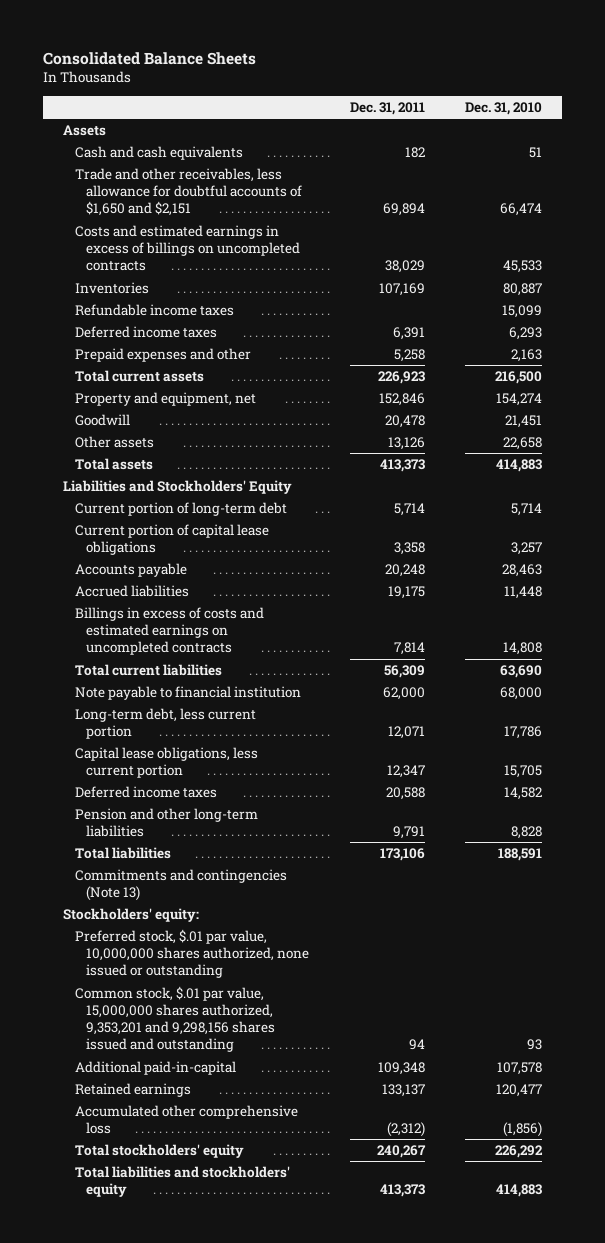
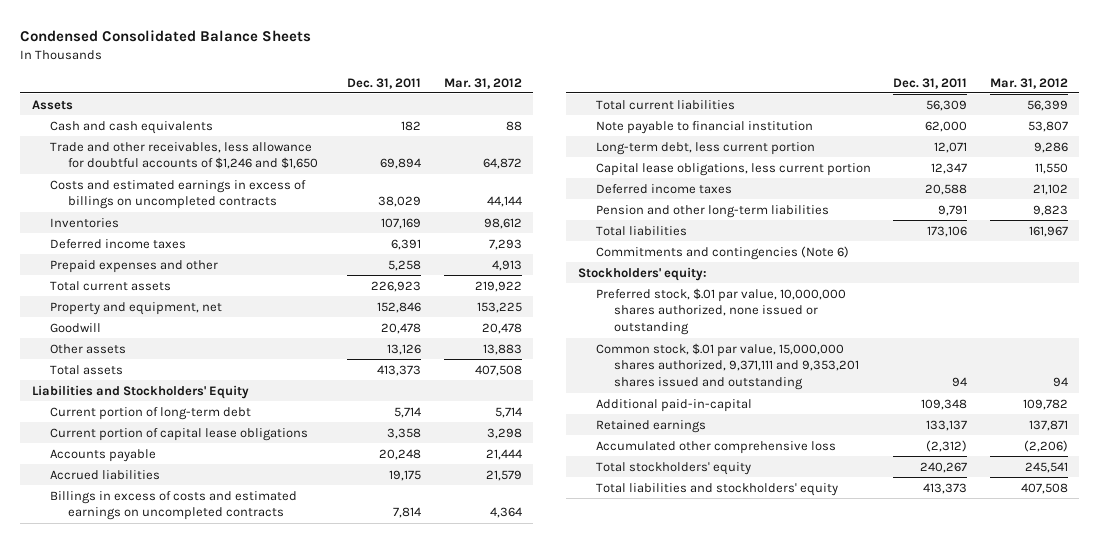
[43,52,257,66] Consolidated Balance Sheets -> [20,29,312,42] Condensed Consolidated Balance Sheets
[465,101,543,115] Dec. 31, 2010 -> none
none -> [444,77,523,89] Mar. 31, 2012
[74,168,303,217] Trade and other receivables, less allowance for doubtful accounts of $1,650 and $2,151 -> [49,141,318,170] Trade and other receivables, less allowance for doubtful accounts of $1,246 and $1,650
[74,304,234,317] Refundable income taxes -> none
[74,869,287,902] Commitments and contingencies (Note 13) -> [595,245,849,260] Commitments and contingencies (Note 6)
[74,986,276,1053] Common stock, $.01 par value, 15,000,000 shares authorized, 9,353,201 and 9,298,156 shares issued and outstanding -> [595,342,859,391] Common stock, $.01 par value, 15,000,000 shares authorized, 9,371,111 and 9,353,201 shares issued and outstanding

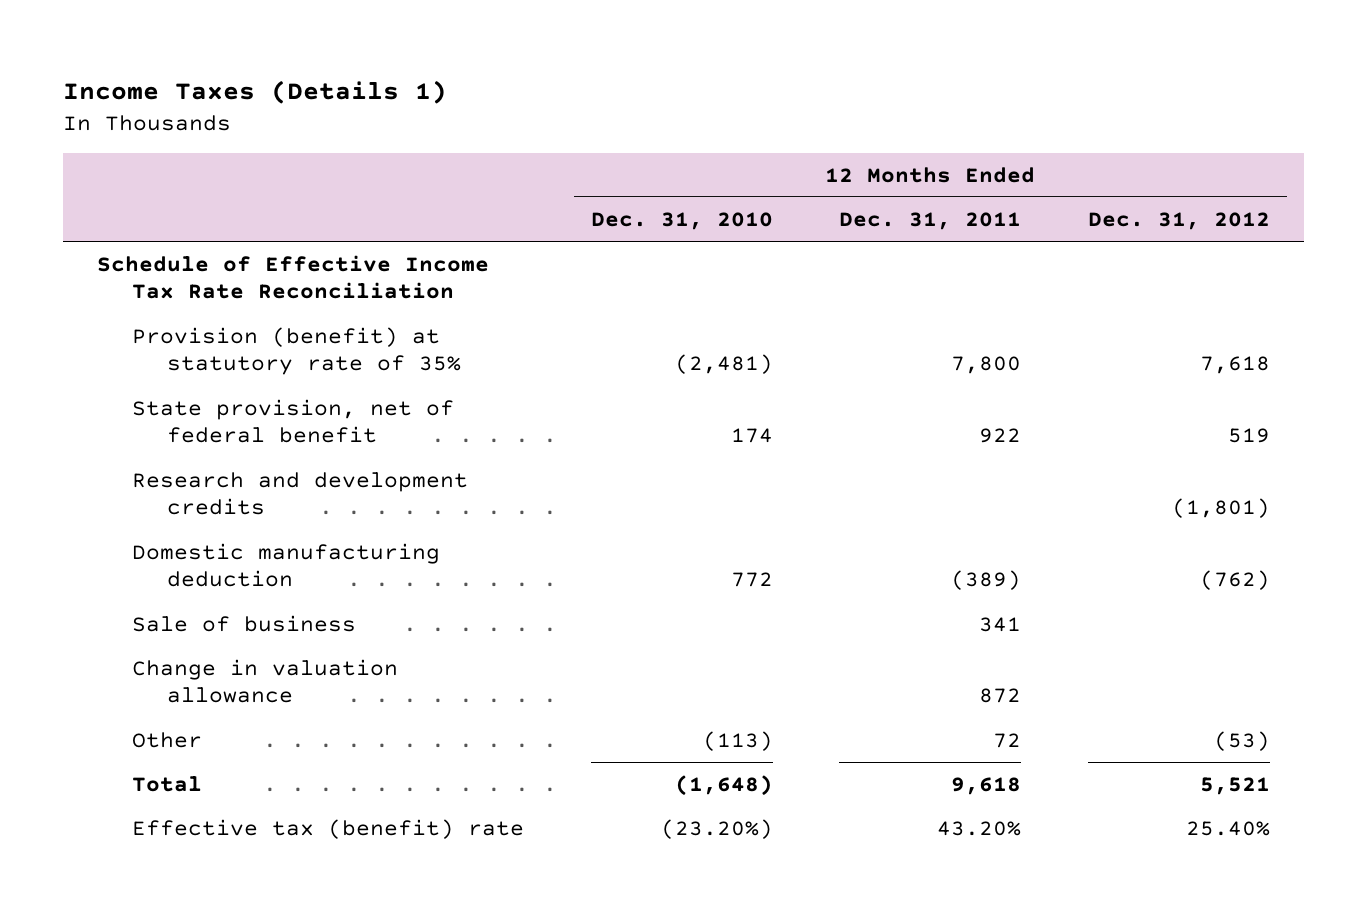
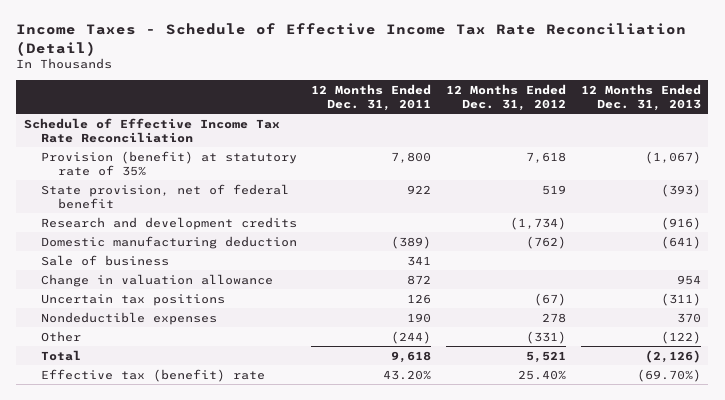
[63,79,448,104] Income Taxes (Details 1) -> [16,23,687,56] Income Taxes - Schedule of Effective Income Tax Rate Reconciliation (Detail)
[590,211,773,230] Dec. 31, 2010 -> none
none -> [580,83,701,111] 12 Months Ended Dec. 31, 2013
[1172,498,1271,519] (1,801) -> [510,216,567,230] (1,734)
none -> [40,293,225,306] Uncertain tax positions
none -> [40,311,217,325] Nondeductible expenses
[993,732,1022,748] 72 -> [391,330,432,344] (244)
[1214,730,1271,751] (53) -> [526,330,567,344] (331)

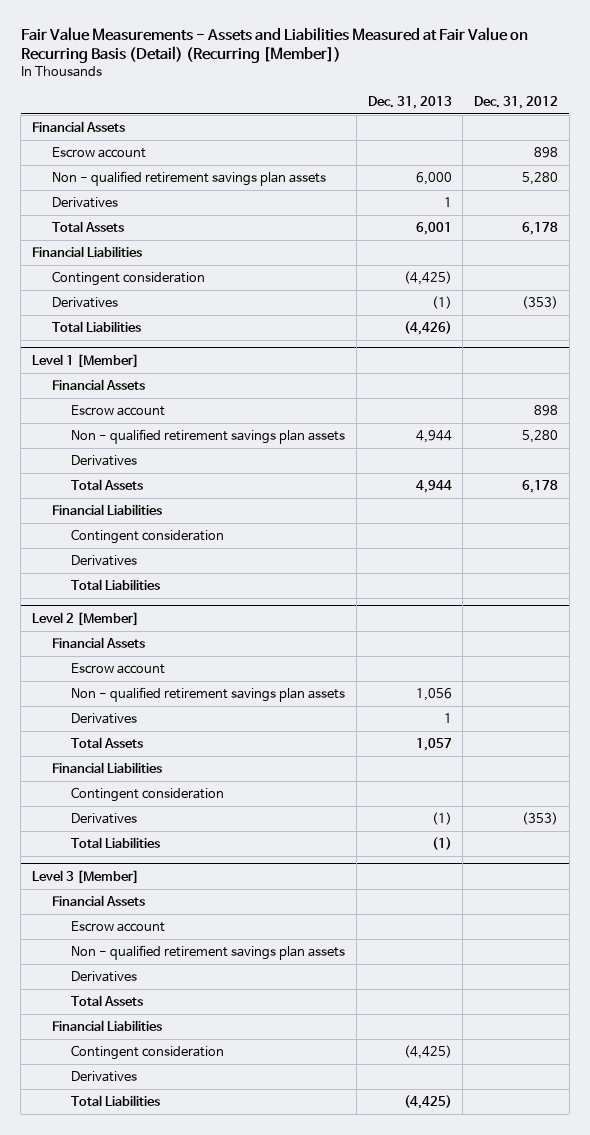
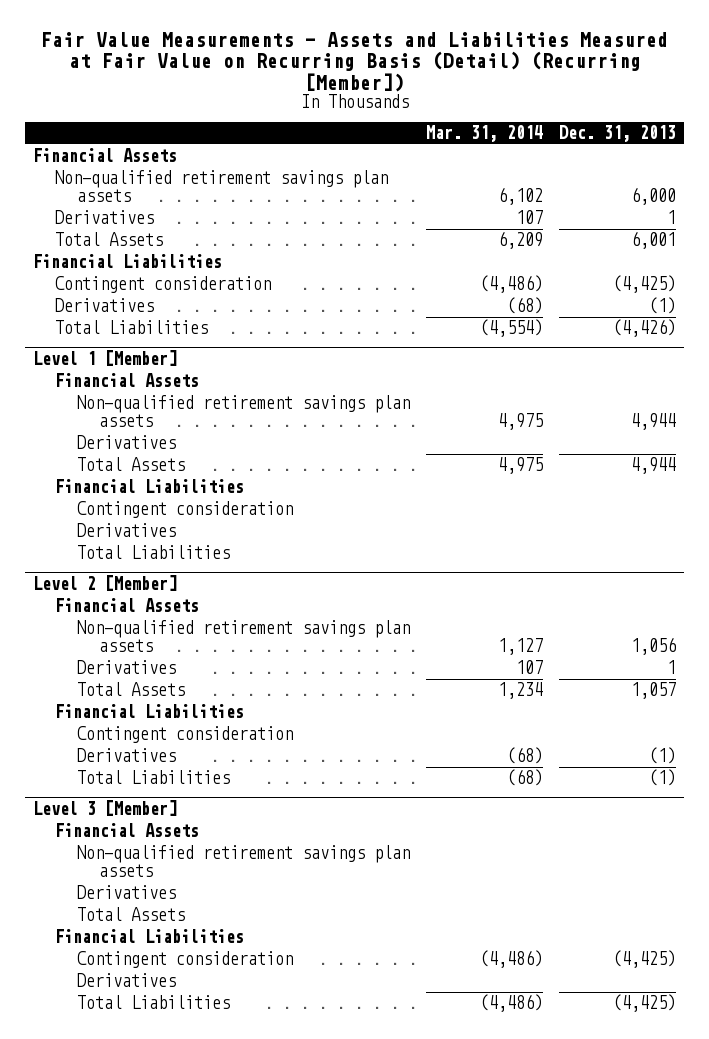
[474,95,559,109] Dec. 31, 2012 -> none
none -> [425,125,543,143] Mar. 31, 2014
[51,146,146,158] Escrow account -> none
[51,170,326,186] Non - qualified retirement savings plan assets -> [55,170,389,203] Non-qualified retirement savings plan assets
[71,404,166,416] Escrow account -> none
[71,428,346,444] Non - qualified retirement savings plan assets -> [76,395,410,428] Non-qualified retirement savings plan assets
[71,662,166,674] Escrow account -> none
[71,686,346,702] Non - qualified retirement savings plan assets -> [76,620,410,653] Non-qualified retirement savings plan assets
[71,920,166,932] Escrow account -> none
[71,944,346,960] Non - qualified retirement savings plan assets -> [76,845,410,878] Non-qualified retirement savings plan assets

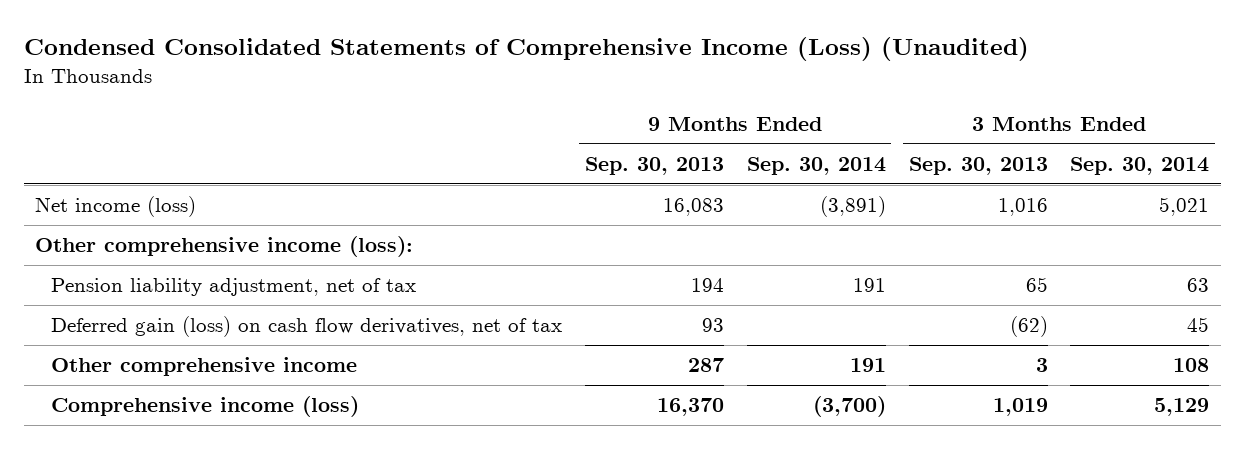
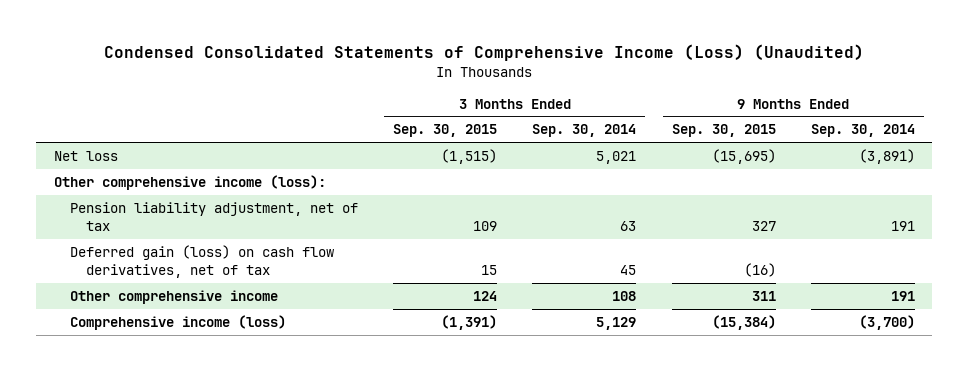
[584,156,724,175] Sep. 30, 2013 -> none
[908,156,1048,175] Sep. 30, 2013 -> none
none -> [393,124,498,138] Sep. 30, 2015
none -> [671,124,776,138] Sep. 30, 2015
[34,196,196,218] Net income (loss) -> [53,150,118,161] Net loss

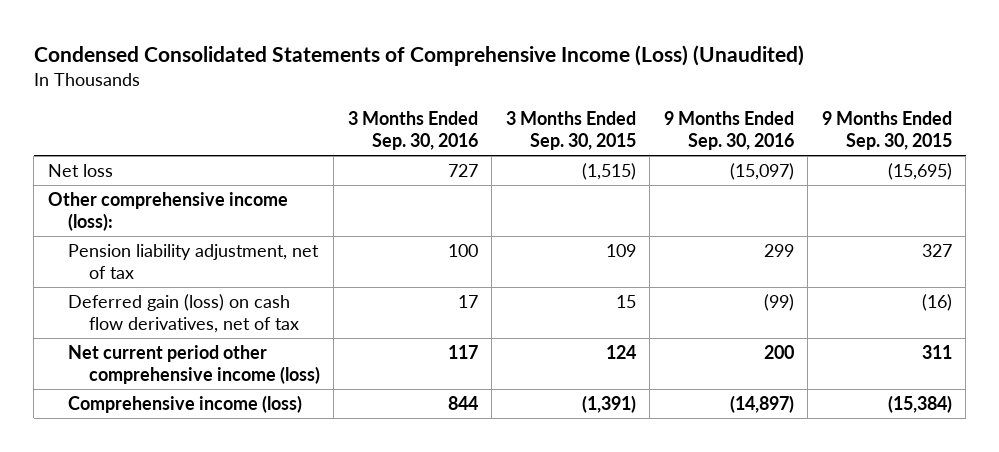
[532,124,637,138] Sep. 30, 2014 -> none
[810,124,915,138] Sep. 30, 2014 -> none
none -> [347,110,478,150] 3 Months Ended Sep. 30, 2016
none -> [663,110,794,150] 9 Months Ended Sep. 30, 2016
[69,289,278,304] Other comprehensive income -> [68,345,320,385] Net current period other comprehensive income (loss)

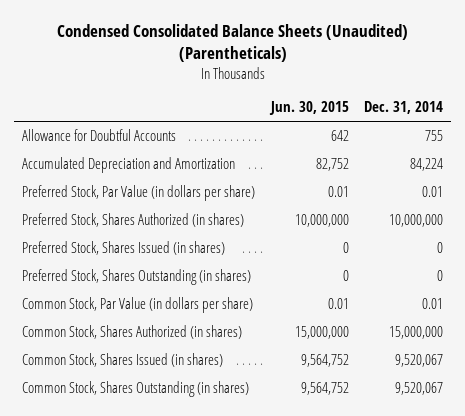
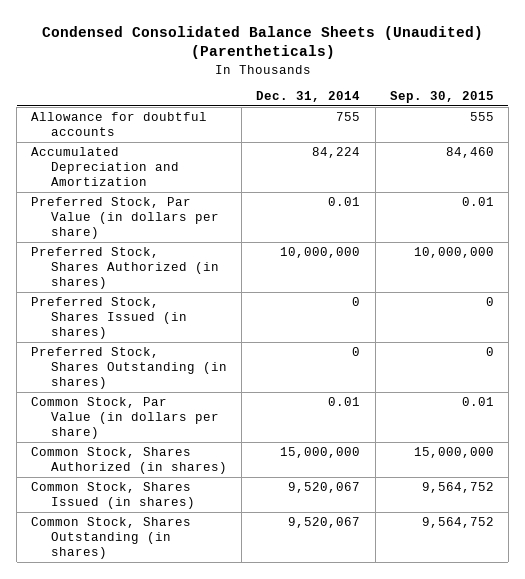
[268,101,349,116] Jun. 30, 2015 -> none
none -> [389,91,494,104] Sep. 30, 2015
[22,129,177,142] Allowance for Doubtful Accounts -> [31,111,208,137] Allowance for doubtful accounts

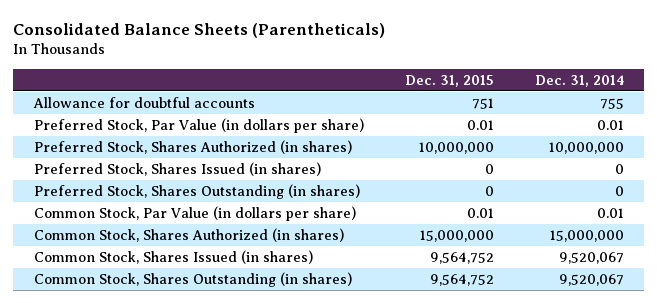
[41,25,483,60] Condensed Consolidated Balance Sheets (Unaudited) (Parentheticals) -> [13,23,386,39] Consolidated Balance Sheets (Parentheticals)
[389,91,494,104] Sep. 30, 2015 -> none
none -> [404,74,494,87] Dec. 31, 2015
[31,146,180,187] Accumulated Depreciation and Amortization -> none

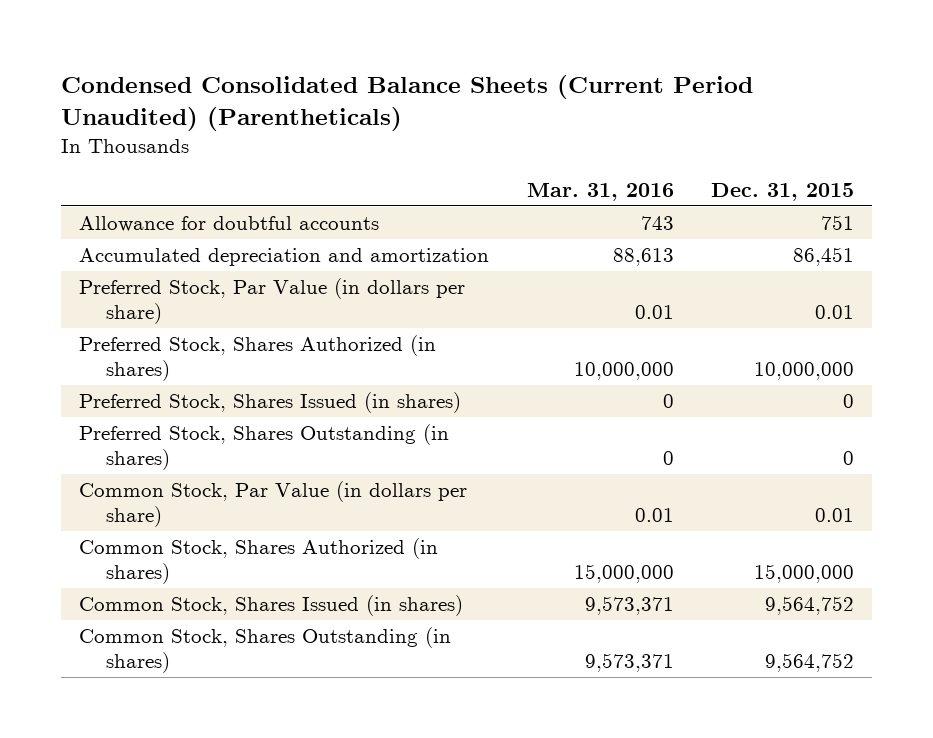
[13,23,386,39] Consolidated Balance Sheets (Parentheticals) -> [60,74,753,131] Condensed Consolidated Balance Sheets (Current Period Unaudited) (Parentheticals)
[534,74,624,87] Dec. 31, 2014 -> none
none -> [526,182,674,201] Mar. 31, 2016
none -> [79,248,490,267] Accumulated depreciation and amortization

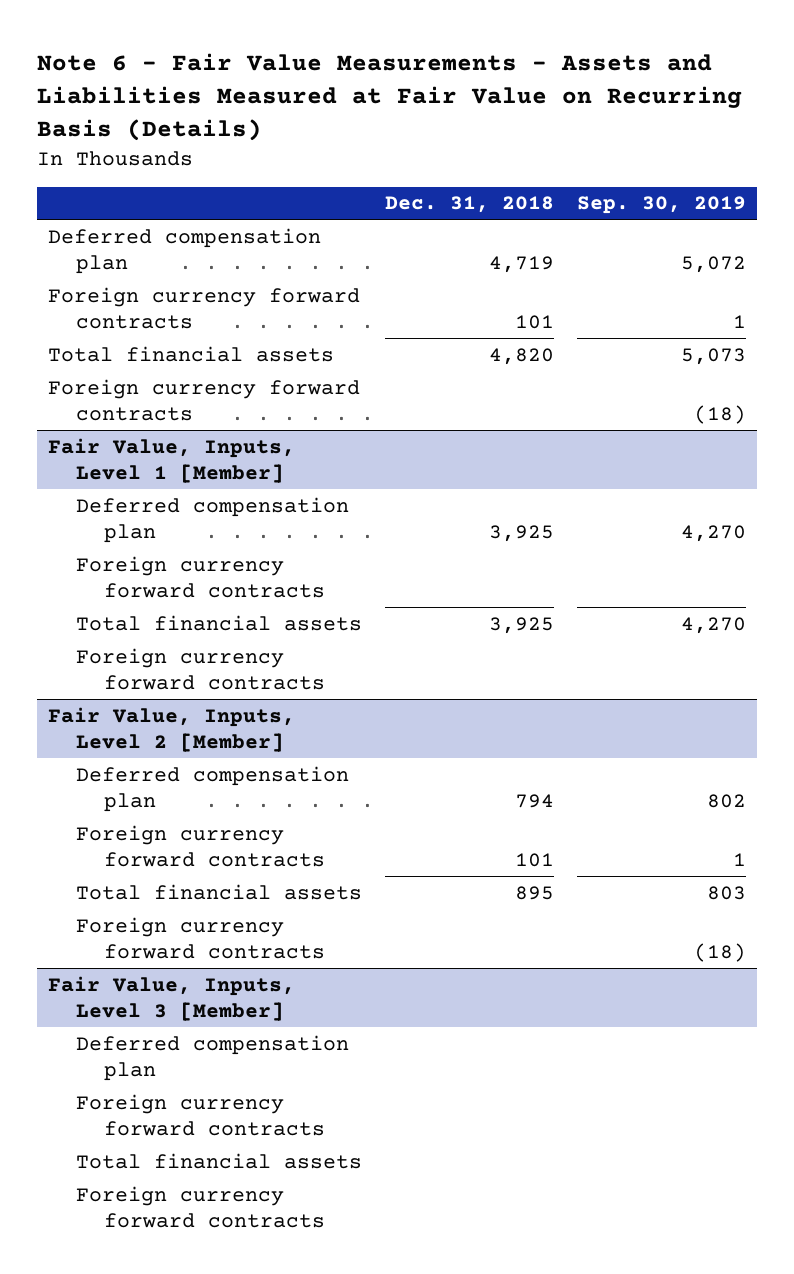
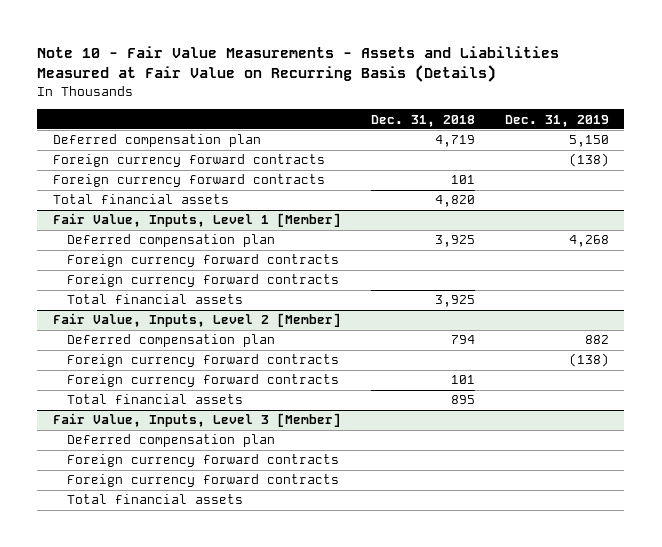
[36,52,742,142] Note 6 - Fair Value Measurements - Assets and Liabilities Measured at Fair Value on Recurring Basis (Details) -> [37,45,560,83] Note 10 - Fair Value Measurements - Assets and Liabilities Measured at Fair Value on Recurring Basis (Details)
[576,196,746,215] Sep. 30, 2019 -> none
none -> [504,114,609,127] Dec. 31, 2019
[48,378,361,421] Foreign currency forward contracts -> [52,154,325,168] Foreign currency forward contracts
[76,614,363,631] Total financial assets -> [67,294,244,305] Total financial assets
[76,916,326,959] Foreign currency forward contracts -> [67,354,340,368] Foreign currency forward contracts
[76,1152,363,1169] Total financial assets -> [67,494,244,505] Total financial assets

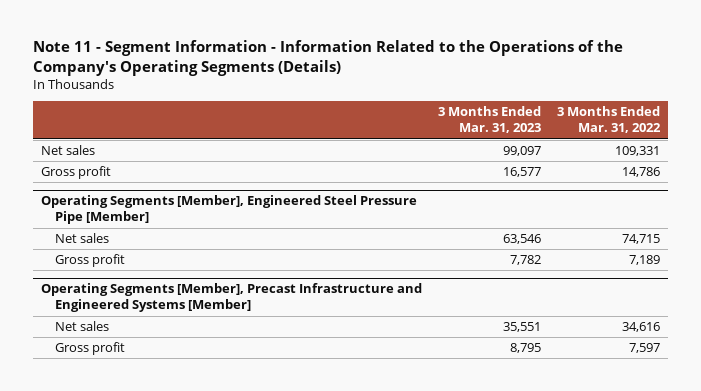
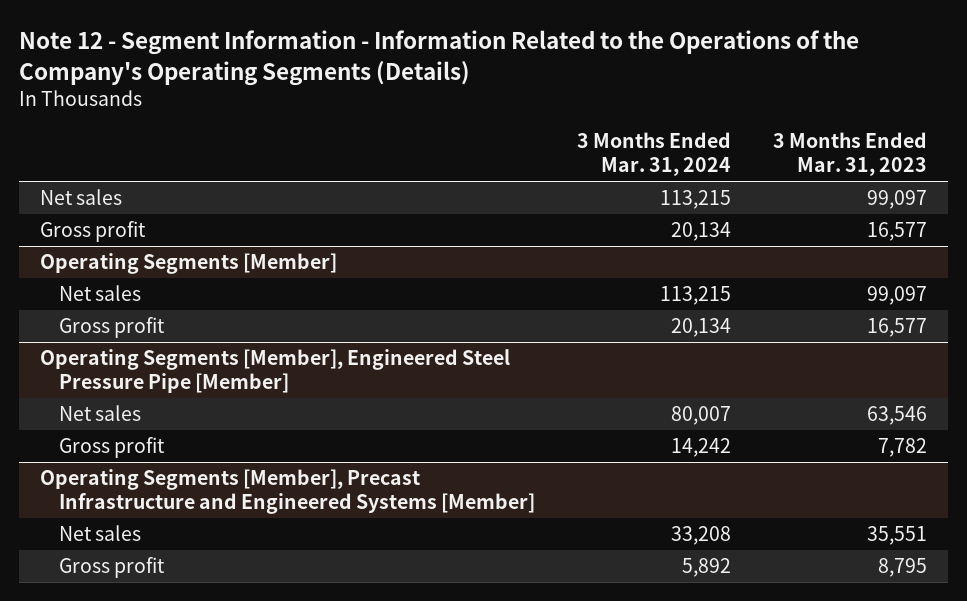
[32,40,623,76] Note 11 - Segment Information - Information Related to the Operations of the Company's Operating Segments (Details) -> [18,30,859,86] Note 12 - Segment Information - Information Related to the Operations of the Company's Operating Segments (Details)
[556,106,661,134] 3 Months Ended Mar. 31, 2022 -> none
none -> [577,132,732,177] 3 Months Ended Mar. 31, 2024
none -> [39,253,337,275] Operating Segments [Member]
none -> [59,285,142,302] Net sales
none -> [59,317,166,339] Gross profit

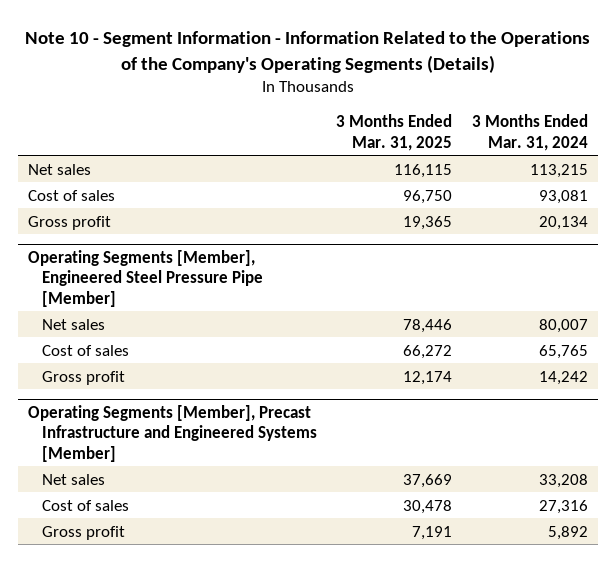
[18,30,859,86] Note 12 - Segment Information - Information Related to the Operations of the Company's Operating Segments (Details) -> [24,30,590,73] Note 10 - Segment Information - Information Related to the Operations of the Company's Operating Segments (Details)
[773,132,928,177] 3 Months Ended Mar. 31, 2023 -> none
none -> [336,114,453,151] 3 Months Ended Mar. 31, 2025
[39,221,146,243] Gross profit -> none
[39,253,337,275] Operating Segments [Member] -> none
[59,285,142,302] Net sales -> none
none -> [27,189,115,201] Cost of sales
none -> [41,344,129,356] Cost of sales
none -> [41,499,129,511] Cost of sales

